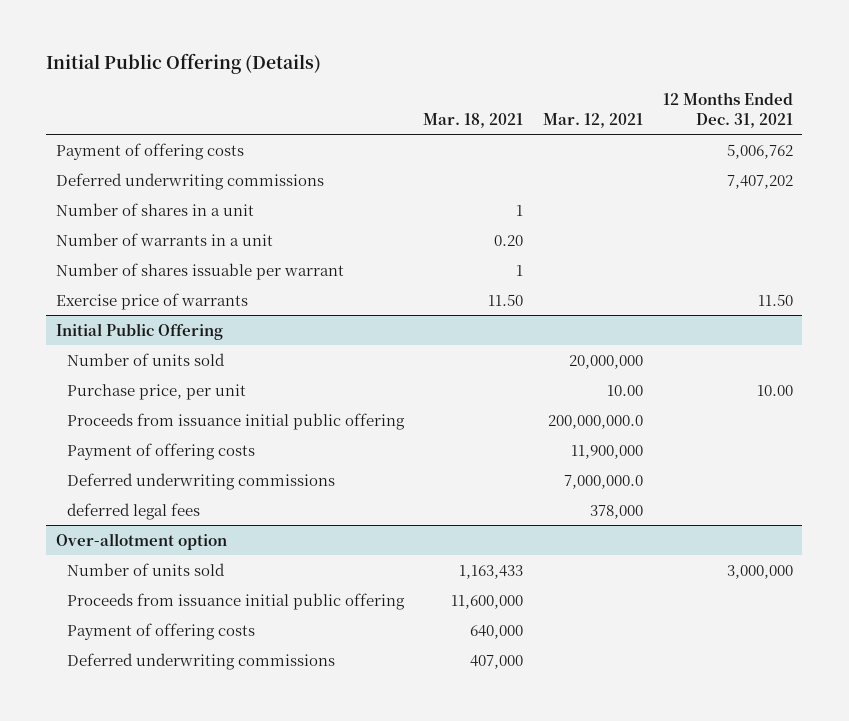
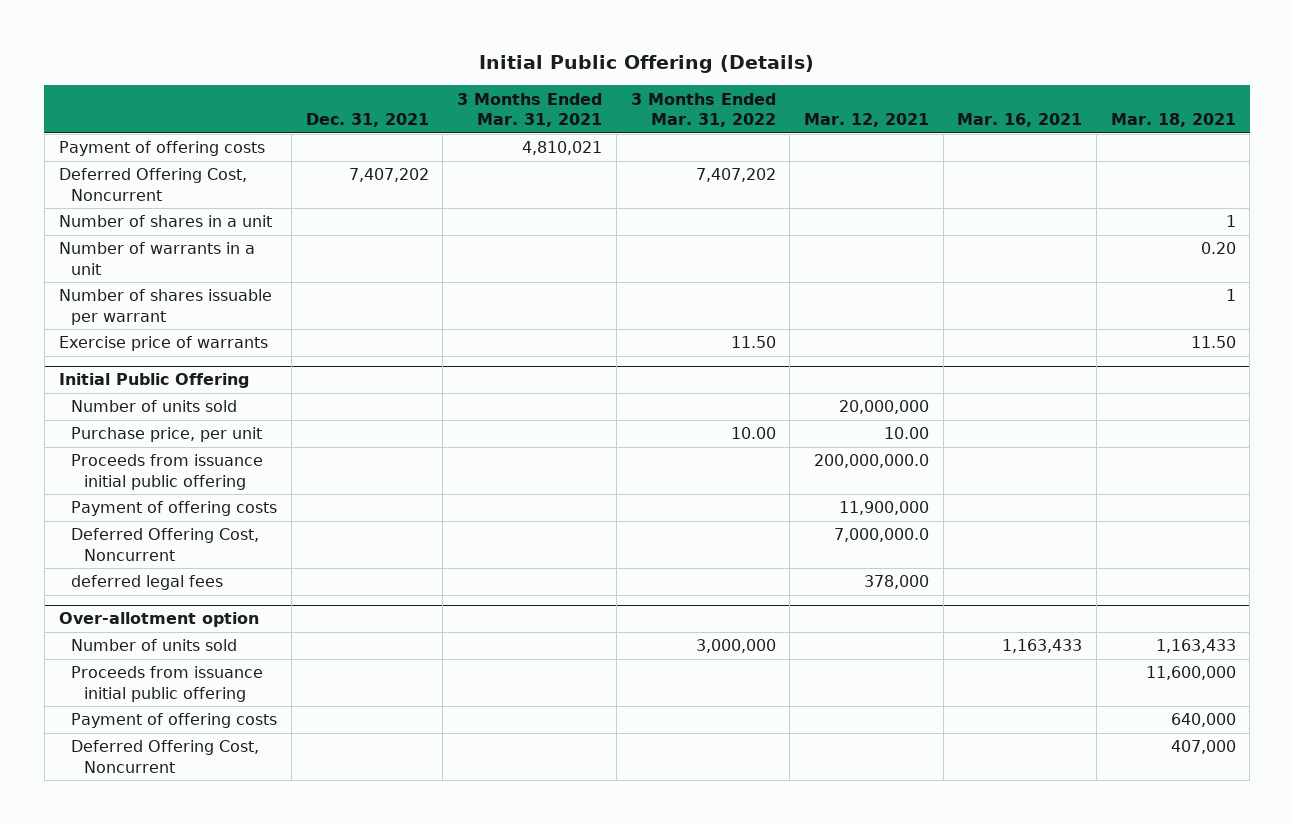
[662,92,793,128] 12 Months Ended Dec. 31, 2021 -> none
none -> [305,113,429,128] Dec. 31, 2021
none -> [457,92,603,128] 3 Months Ended Mar. 31, 2021
none -> [630,92,776,128] 3 Months Ended Mar. 31, 2022
none -> [957,113,1083,128] Mar. 16, 2021
[55,172,324,190] Deferred underwriting commissions -> [58,168,247,201] Deferred Offering Cost, Noncurrent
[66,472,335,490] Deferred underwriting commissions -> [71,528,260,561] Deferred Offering Cost, Noncurrent
[66,652,335,670] Deferred underwriting commissions -> [71,740,260,773] Deferred Offering Cost, Noncurrent

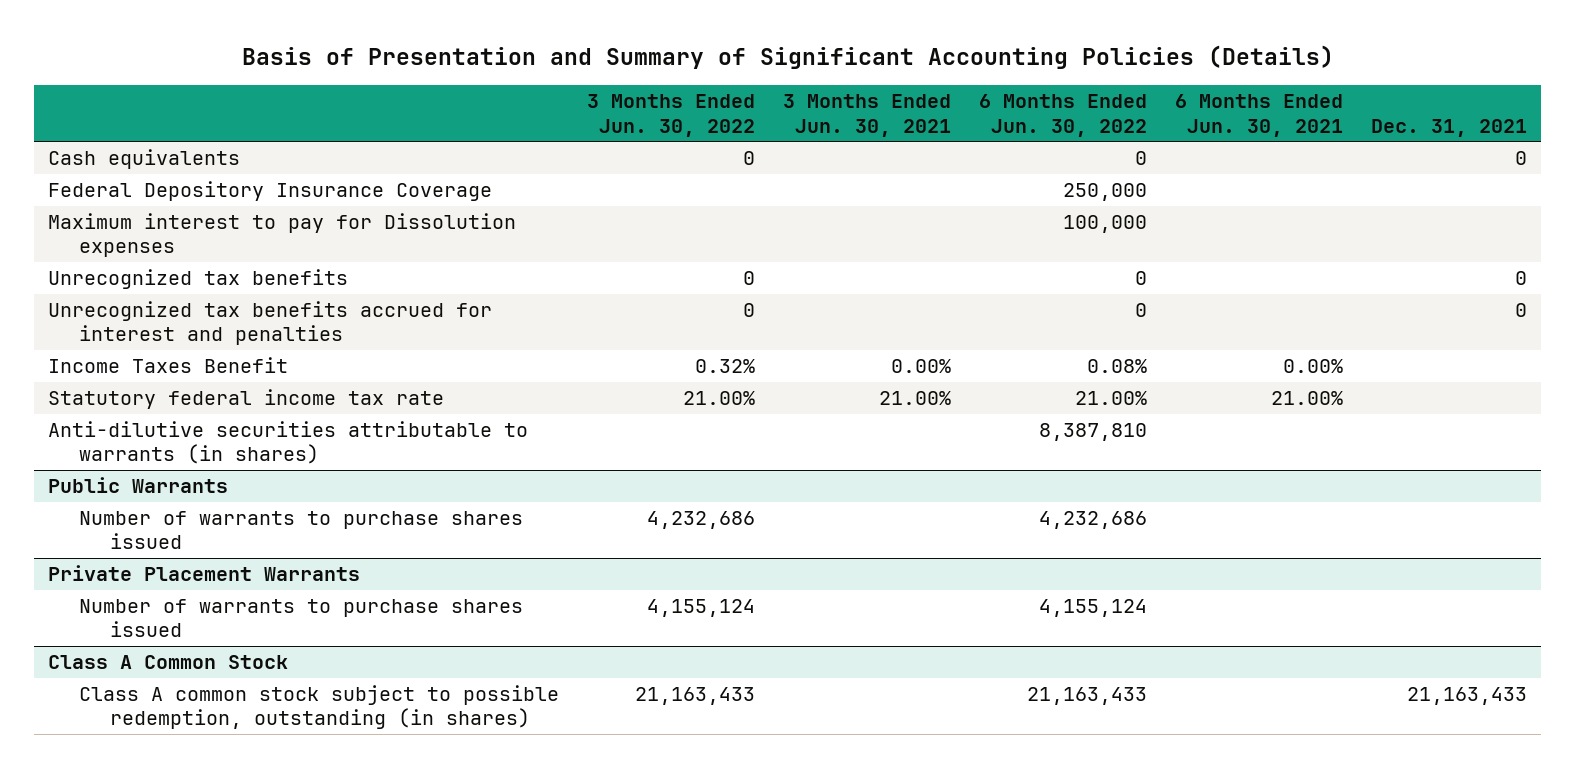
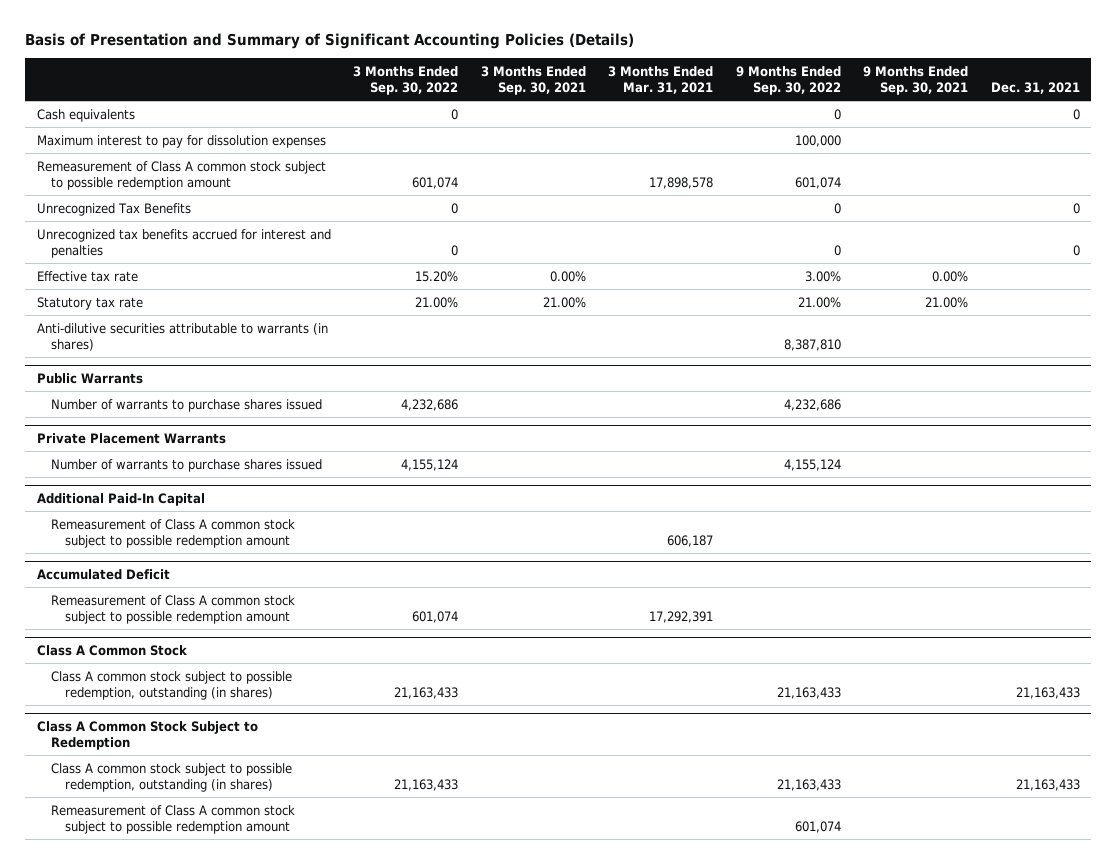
[586,94,755,137] 3 Months Ended Jun. 30, 2022 -> none
[783,94,952,137] 3 Months Ended Jun. 30, 2021 -> none
[979,94,1148,137] 6 Months Ended Jun. 30, 2022 -> none
[1175,94,1344,137] 6 Months Ended Jun. 30, 2021 -> none
none -> [353,66,459,96] 3 Months Ended Sep. 30, 2022
none -> [480,66,586,96] 3 Months Ended Sep. 30, 2021
none -> [608,66,714,95] 3 Months Ended Mar. 31, 2021
none -> [735,66,841,96] 9 Months Ended Sep. 30, 2022
none -> [863,66,969,96] 9 Months Ended Sep. 30, 2021
[48,181,493,202] Federal Depository Insurance Coverage -> none
[48,213,517,258] Maximum interest to pay for Dissolution expenses -> [36,134,326,148] Maximum interest to pay for dissolution expenses
none -> [36,160,326,190] Remeasurement of Class A common stock subject to possible redemption amount
[48,269,349,290] Unrecognized tax benefits -> [36,202,191,216] Unrecognized Tax Benefits
[48,357,289,374] Income Taxes Benefit -> [36,270,138,282] Effective tax rate
[48,389,445,410] Statutory federal income tax rate -> [36,296,143,310] Statutory tax rate
none -> [36,492,205,506] Additional Paid-In Capital
none -> [50,518,295,548] Remeasurement of Class A common stock subject to possible redemption amount
none -> [36,568,170,580] Accumulated Deficit
none -> [50,594,295,624] Remeasurement of Class A common stock subject to possible redemption amount
none -> [36,720,258,750] Class A Common Stock Subject to Redemption
none -> [50,762,292,792] Class A common stock subject to possible redemption, outstanding (in shares)
none -> [50,804,295,834] Remeasurement of Class A common stock subject to possible redemption amount

